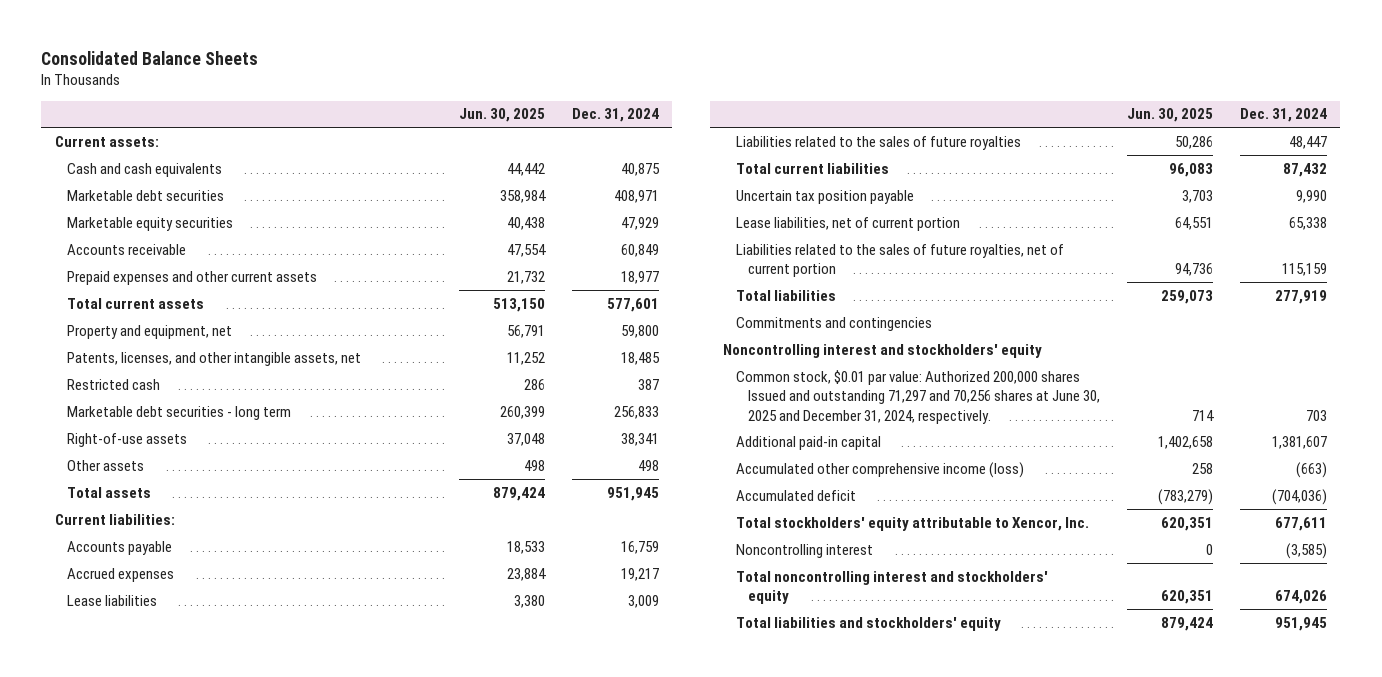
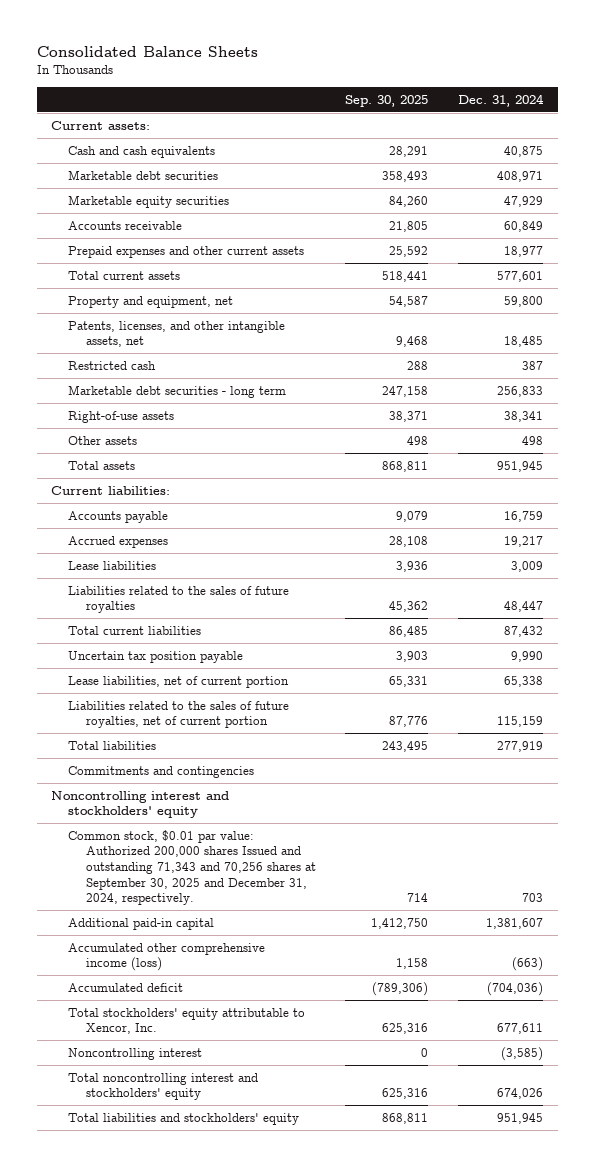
[458,108,545,123] Jun. 30, 2025 -> none
none -> [345,94,429,107] Sep. 30, 2025
[735,369,1101,424] Common stock, $0.01 par value: Authorized 200,000 shares Issued and outstanding 71,297 and 70,256 shares at June 30, 2025 and December 31, 2024, respectively. -> [68,829,316,906] Common stock, $0.01 par value: Authorized 200,000 shares Issued and outstanding 71,343 and 70,256 shares at September 30, 2025 and December 31, 2024, respectively.

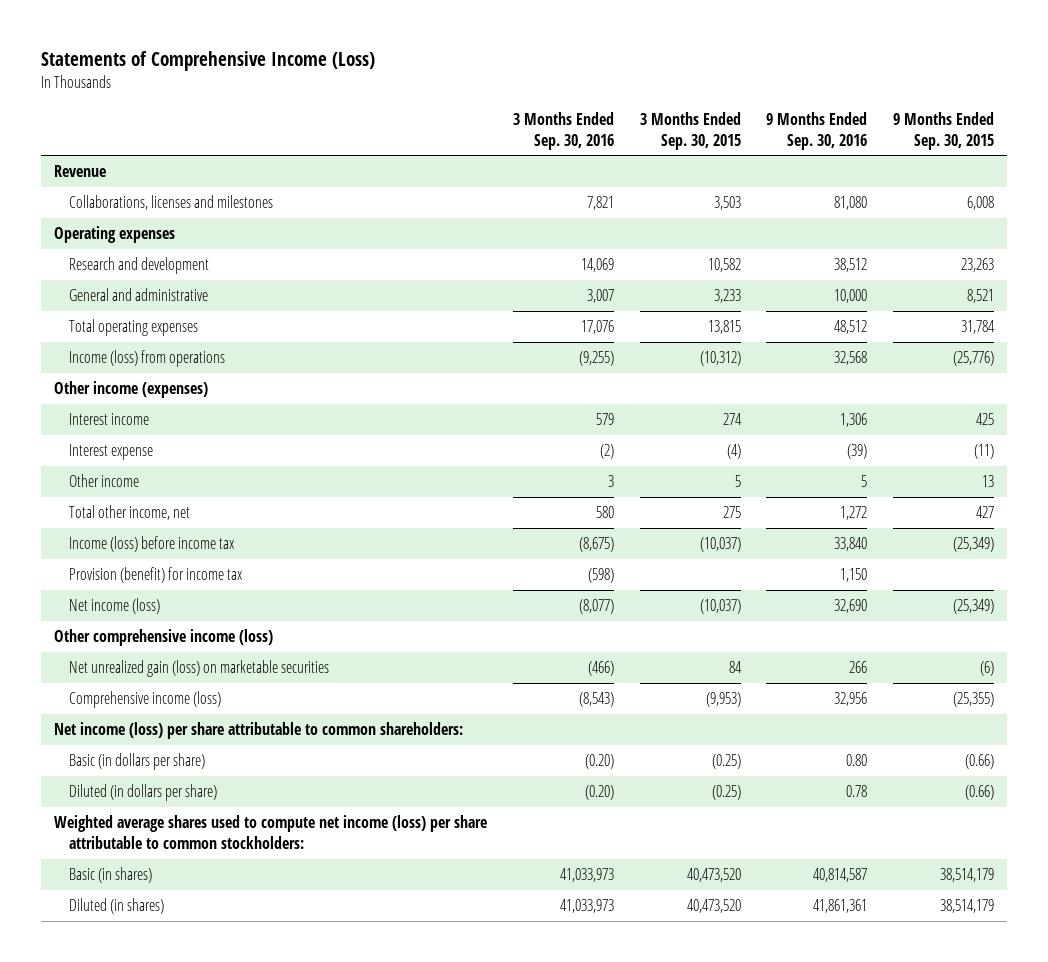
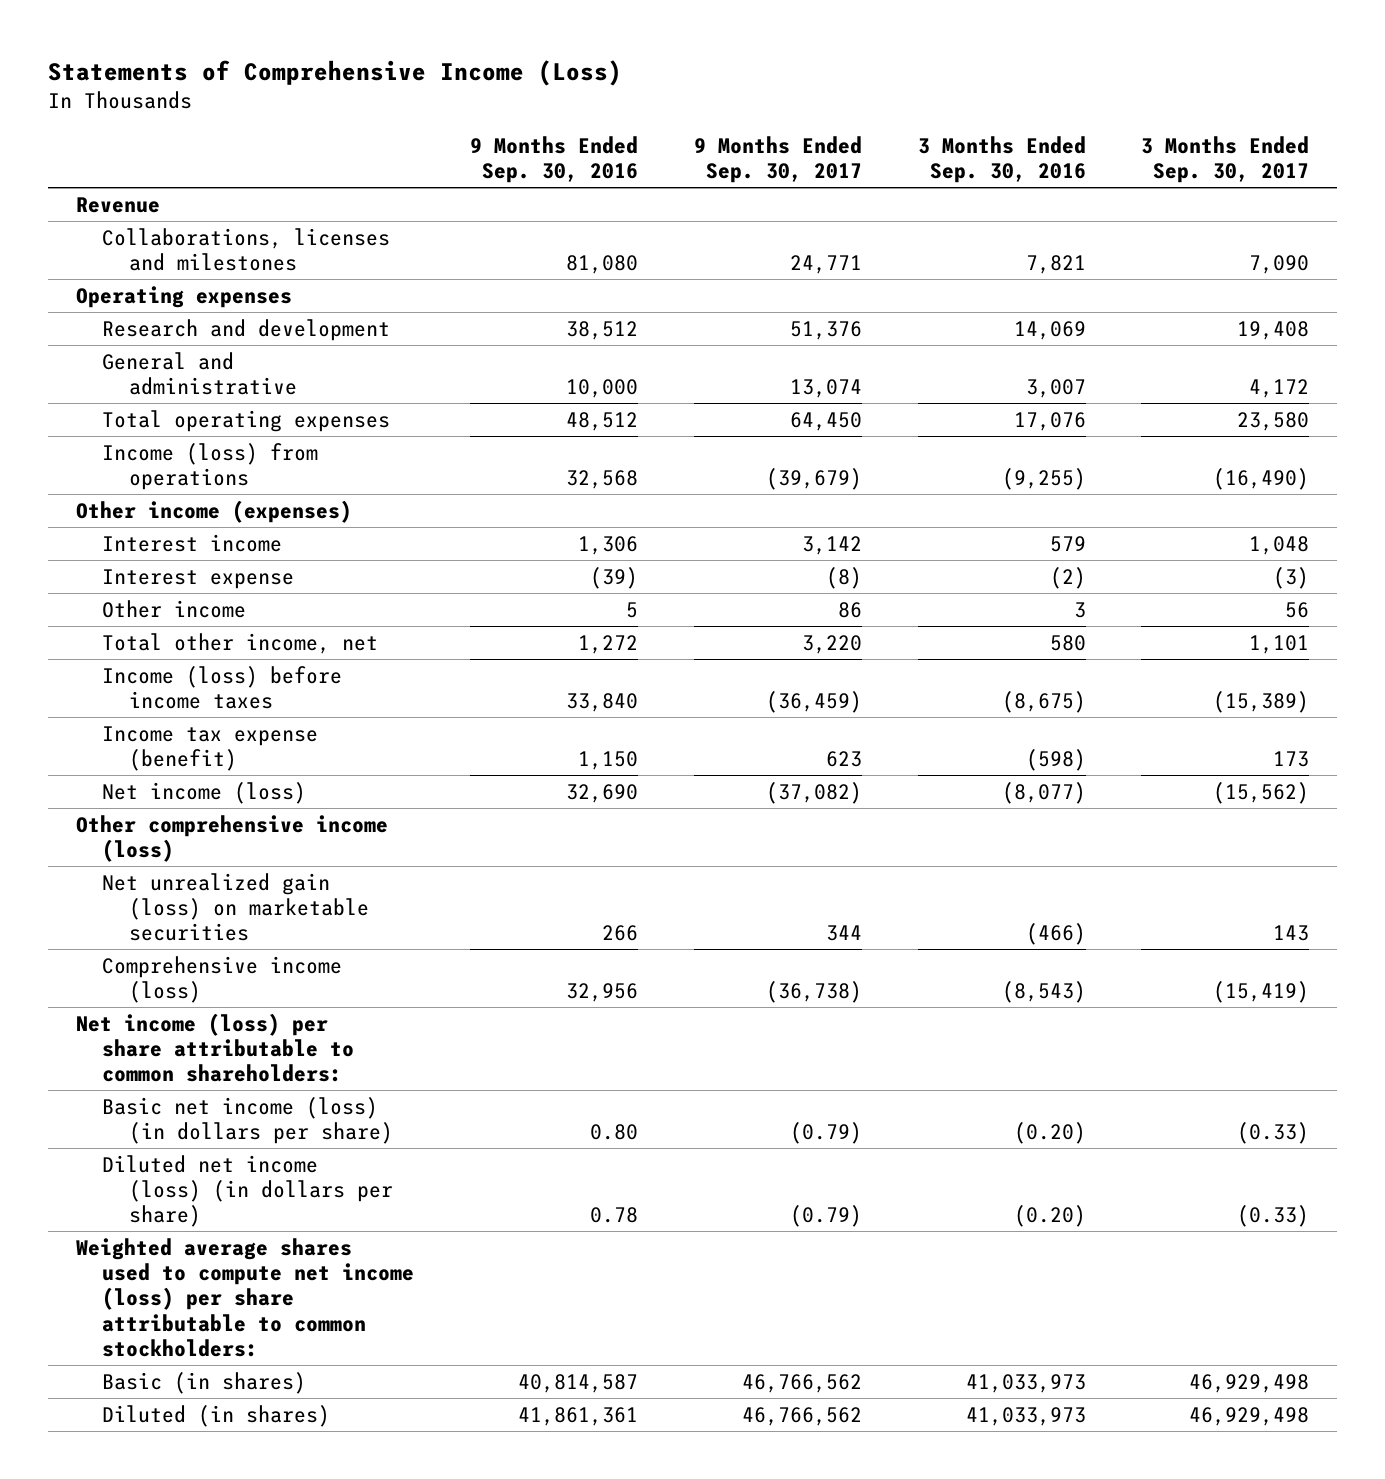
[639,111,741,150] 3 Months Ended Sep. 30, 2015 -> none
[893,111,995,150] 9 Months Ended Sep. 30, 2015 -> none
none -> [693,135,862,184] 9 Months Ended Sep. 30, 2017
none -> [1141,135,1310,184] 3 Months Ended Sep. 30, 2017
[69,536,236,553] Income (loss) before income tax -> [102,665,343,710] Income (loss) before income taxes
[69,567,244,584] Provision (benefit) for income tax -> [102,725,319,772] Income tax expense (benefit)
[69,753,206,771] Basic (in dollars per share) -> [102,1096,393,1145] Basic net income (loss) (in dollars per share)
[69,784,218,802] Diluted (in dollars per share) -> [102,1154,393,1228] Diluted net income (loss) (in dollars per share)

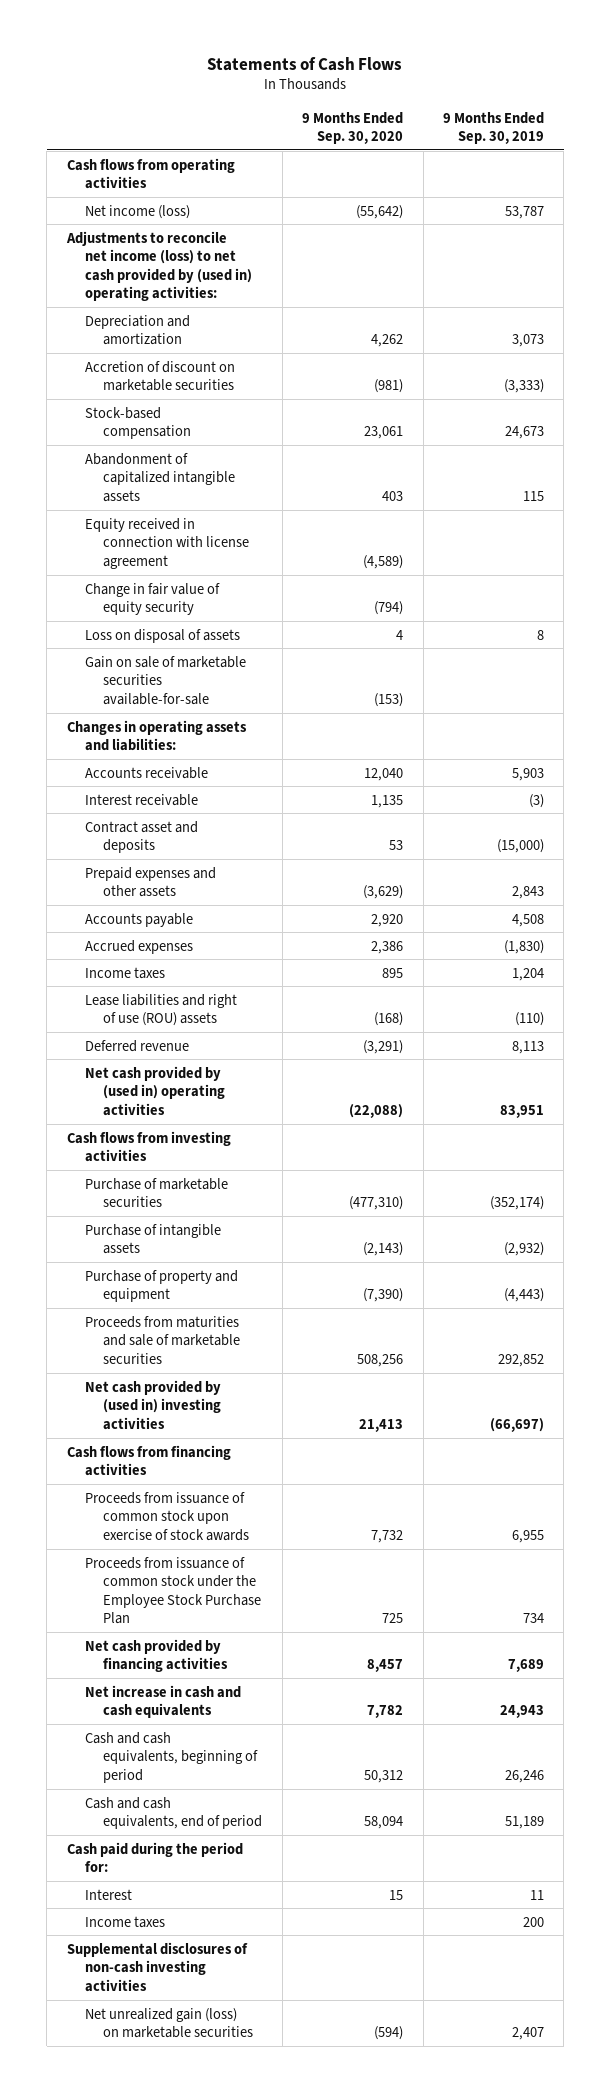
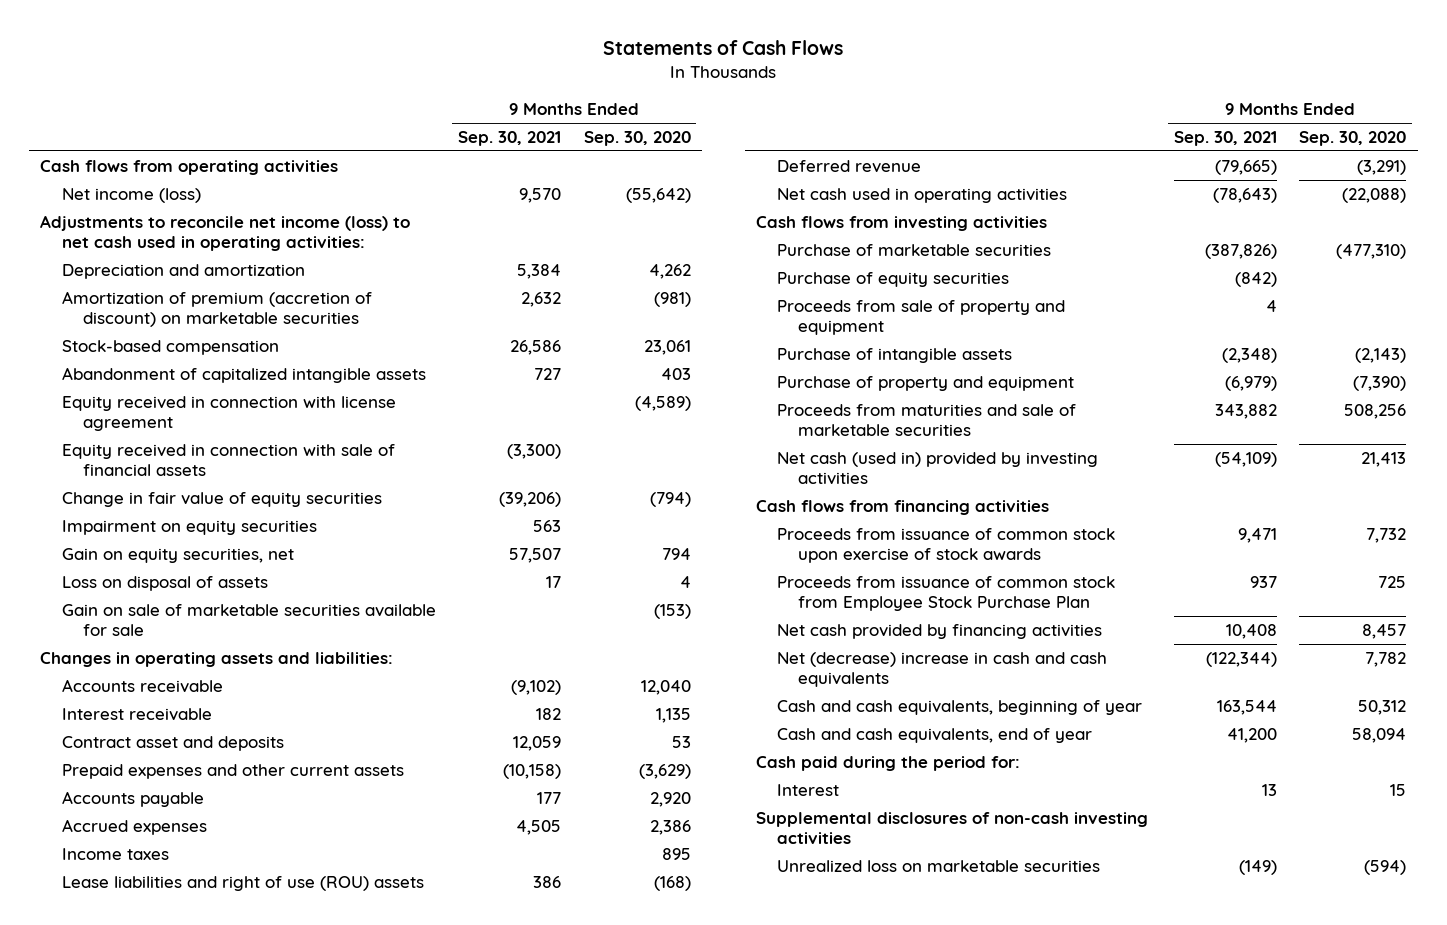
[442,111,544,145] 9 Months Ended Sep. 30, 2019 -> none
none -> [458,131,562,147] Sep. 30, 2021
[65,230,252,302] Adjustments to reconcile net income (loss) to net cash provided by (used in) operating activities: -> [40,214,411,252] Adjustments to reconcile net income (loss) to net cash used in operating activities:
[84,360,235,392] Accretion of discount on marketable securities -> [61,290,372,328] Amortization of premium (accretion of discount) on marketable securities
none -> [61,443,395,477] Equity received in connection with sale of financial assets
[84,582,220,616] Change in fair value of equity security -> [61,491,382,507] Change in fair value of equity securities
none -> [61,519,317,535] Impairment on equity securities
none -> [61,547,294,563] Gain on equity securities, net
[84,655,246,705] Gain on sale of marketable securities available-for-sale -> [61,603,436,637] Gain on sale of marketable securities available for sale
[84,866,216,898] Prepaid expenses and other assets -> [61,763,404,779] Prepaid expenses and other current assets
[84,1065,226,1116] Net cash provided by (used in) operating activities -> [777,187,1068,203] Net cash used in operating activities
none -> [777,271,1010,287] Purchase of equity securities
none -> [777,299,1066,336] Proceeds from sale of property and equipment
[84,1379,222,1430] Net cash provided by (used in) investing activities -> [777,451,1099,486] Net cash (used in) provided by investing activities
[84,1556,262,1625] Proceeds from issuance of common stock under the Employee Stock Purchase Plan -> [777,575,1116,612] Proceeds from issuance of common stock from Employee Stock Purchase Plan
[84,1684,241,1719] Net increase in cash and cash equivalents -> [777,651,1108,688] Net (decrease) increase in cash and cash equivalents
[84,1731,259,1783] Cash and cash equivalents, beginning of period -> [777,699,1143,715] Cash and cash equivalents, beginning of year
[84,1796,263,1830] Cash and cash equivalents, end of period -> [777,727,1093,743] Cash and cash equivalents, end of year
[84,1915,165,1928] Income taxes -> none
[84,2007,254,2039] Net unrealized gain (loss) on marketable securities -> [777,859,1101,872] Unrealized loss on marketable securities

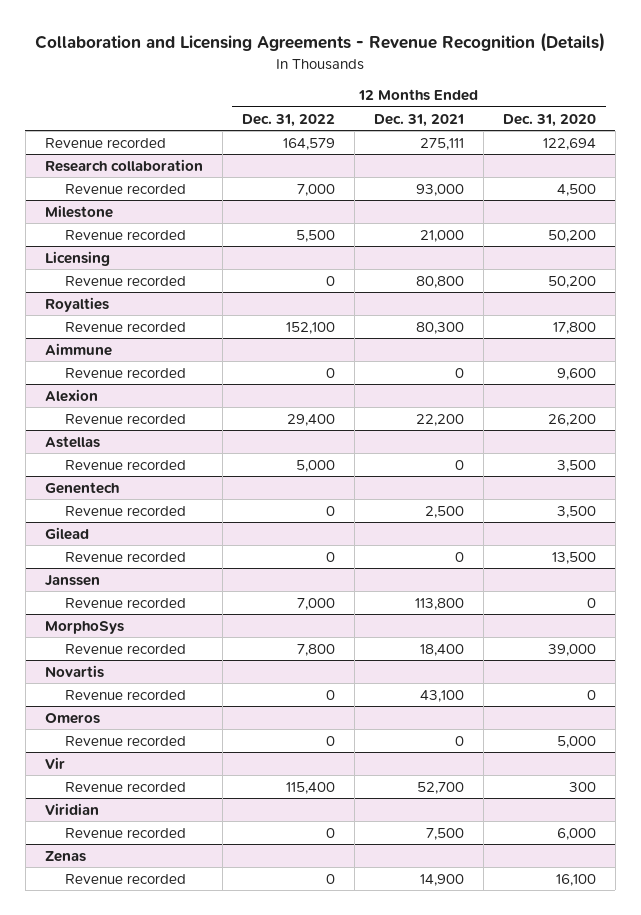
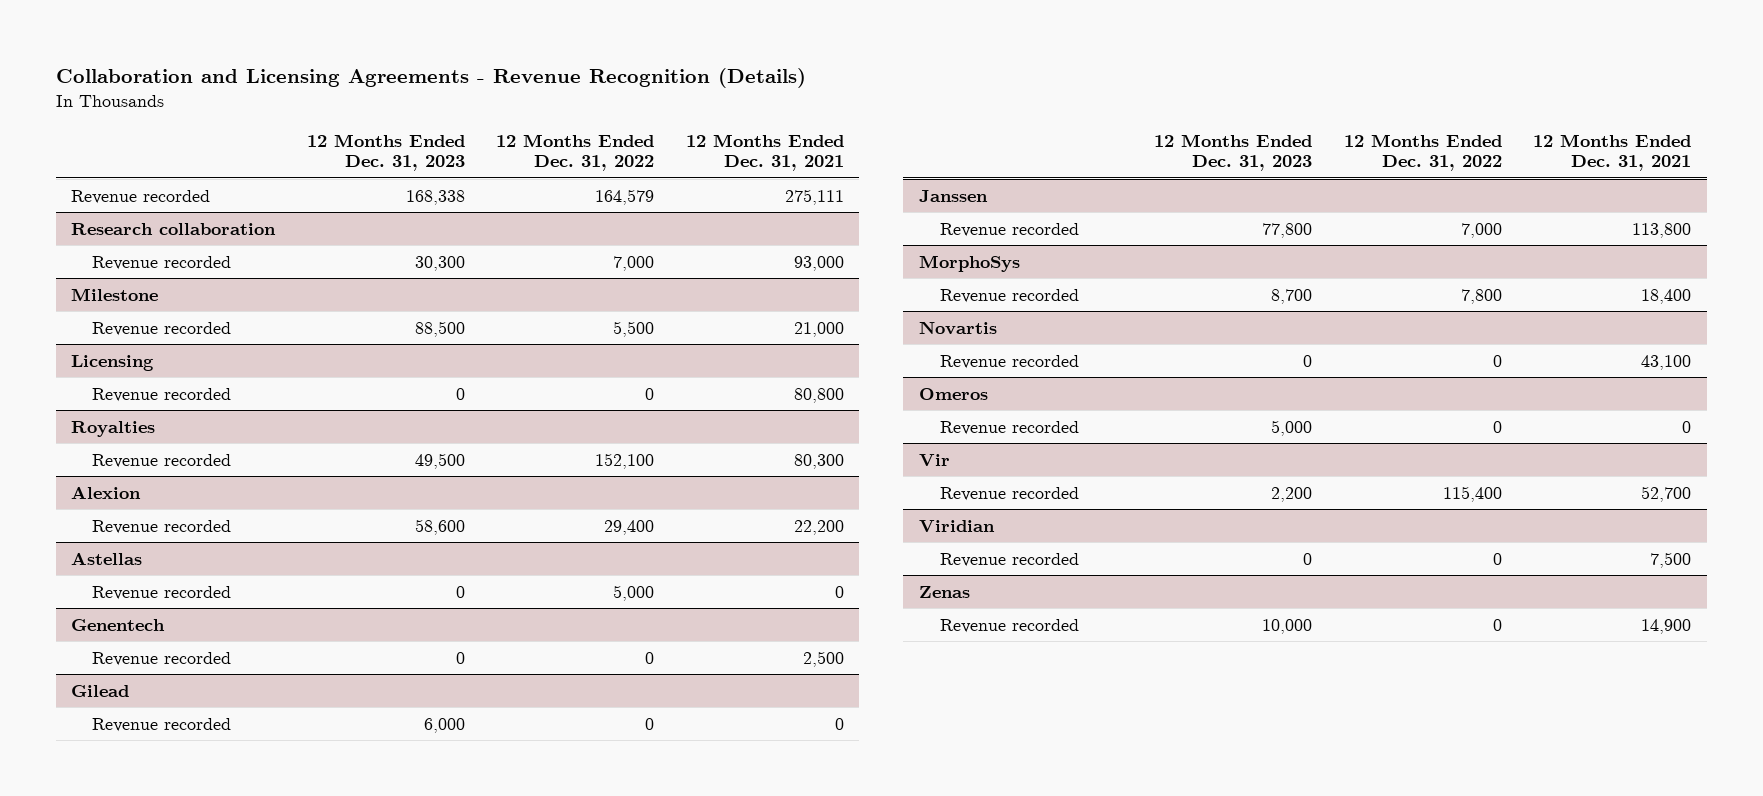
[502,113,596,127] Dec. 31, 2020 -> none
none -> [306,133,465,172] 12 Months Ended Dec. 31, 2023
[44,342,112,356] Aimmune -> none
[65,367,187,378] Revenue recorded -> none

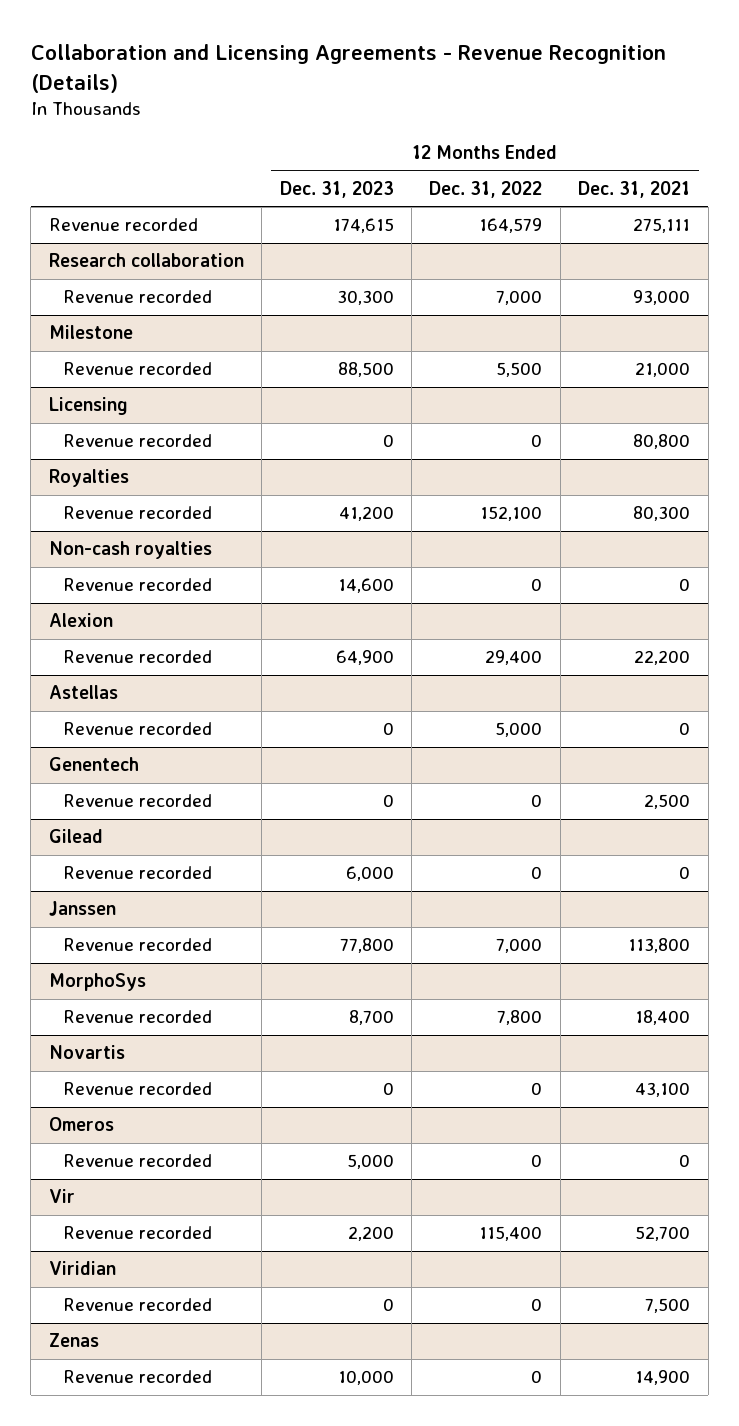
[405,189,465,205] 168,338 -> [332,218,394,234] 174,615
[414,452,465,469] 49,500 -> [338,506,394,522] 41,200
none -> [48,541,212,560] Non-cash royalties
none -> [62,578,212,592] Revenue recorded
[414,518,465,535] 58,600 -> [335,650,394,666] 64,900

